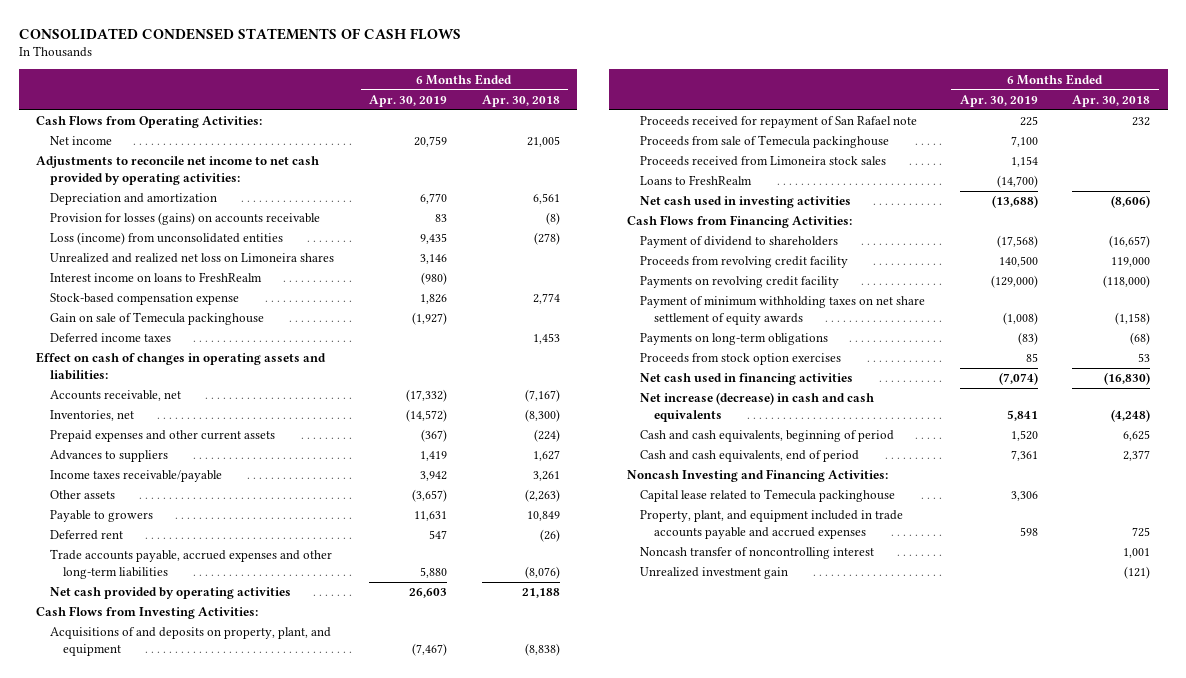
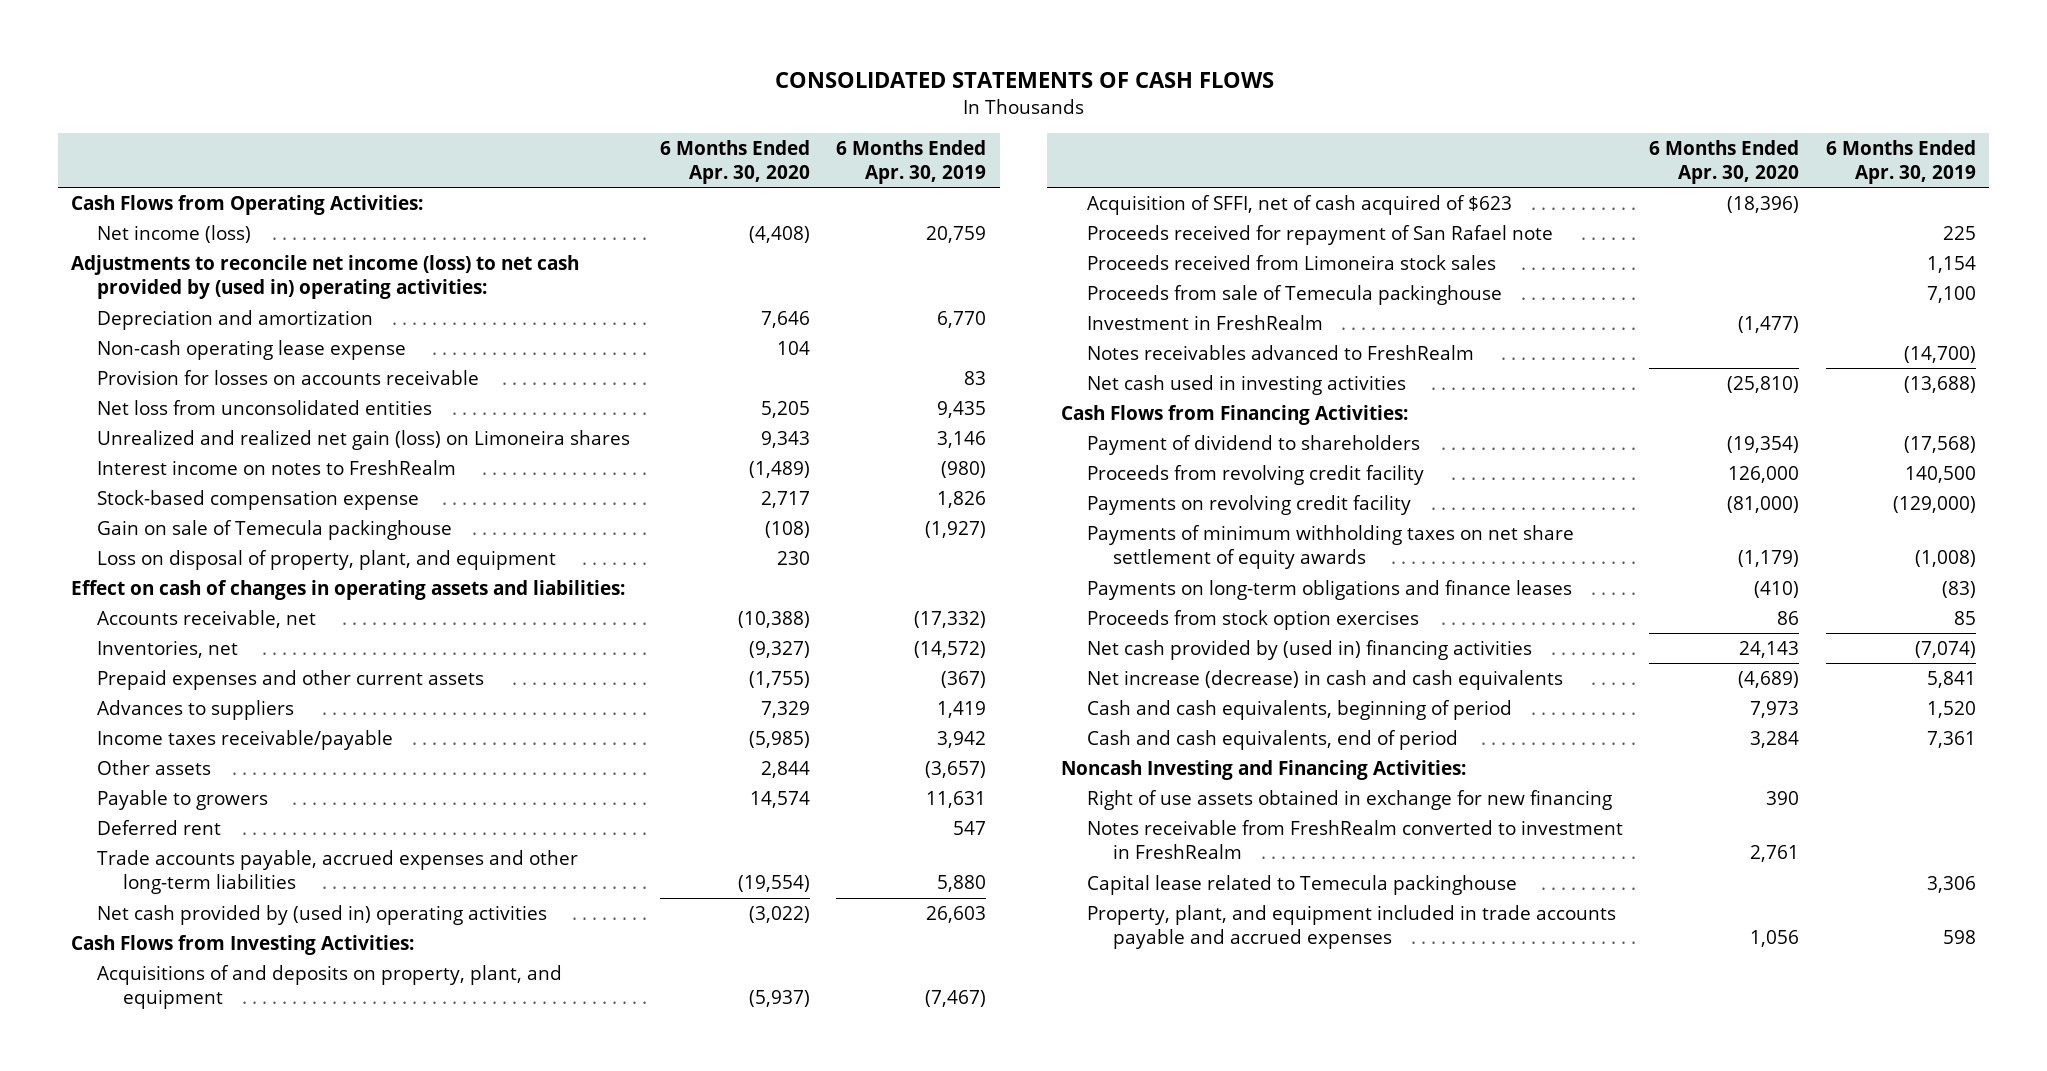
[18,27,461,40] CONSOLIDATED CONDENSED STATEMENTS OF CASH FLOWS -> [774,71,1274,88] CONSOLIDATED STATEMENTS OF CASH FLOWS
[481,95,560,108] Apr. 30, 2018 -> none
none -> [659,139,810,185] 6 Months Ended Apr. 30, 2020
[49,136,112,146] Net income -> [97,224,252,243] Net income (loss)
[36,156,320,185] Adjustments to reconcile net income to net cash provided by operating activities: -> [71,254,580,300] Adjustments to reconcile net income (loss) to net cash provided by (used in) operating activities:
none -> [97,339,407,360] Non-cash operating lease expense
[49,212,320,226] Provision for losses (gains) on accounts receivable -> [97,369,480,385] Provision for losses on accounts receivable
[49,232,283,246] Loss (income) from unconsolidated entities -> [97,399,433,415] Net loss from unconsolidated entities
[49,253,334,264] Unrealized and realized net loss on Limoneira shares -> [97,429,631,450] Unrealized and realized net gain (loss) on Limoneira shares
[49,272,262,283] Interest income on loans to FreshRealm -> [97,459,457,475] Interest income on notes to FreshRealm
[49,333,171,344] Deferred income taxes -> none
none -> [97,549,557,570] Loss on disposal of property, plant, and equipment
[49,587,291,600] Net cash provided by operating activities -> [97,904,548,925] Net cash provided by (used in) operating activities
none -> [1086,194,1512,215] Acquisition of SFFI, net of cash acquired of $623
[640,135,890,149] Proceeds from sale of Temecula packinghouse -> [1086,284,1502,305] Proceeds from sale of Temecula packinghouse
none -> [1086,314,1323,330] Investment in FreshRealm
[640,175,753,186] Loans to FreshRealm -> [1086,344,1474,360] Notes receivables advanced to FreshRealm
[640,296,926,325] Payment of minimum withholding taxes on net share settlement of equity awards -> [1086,524,1574,570] Payments of minimum withholding taxes on net share settlement of equity awards
[640,333,829,346] Payments on long-term obligations -> [1086,579,1572,600] Payments on long-term obligations and finance leases
[640,373,854,386] Net cash used in financing activities -> [1086,639,1532,660] Net cash provided by (used in) financing activities
none -> [1086,789,1612,810] Right of use assets obtained in exchange for new financing
none -> [1086,819,1623,860] Notes receivable from FreshRealm converted to investment in FreshRealm
[640,547,875,560] Noncash transfer of noncontrolling interest -> none
[640,567,789,580] Unrealized investment gain -> none

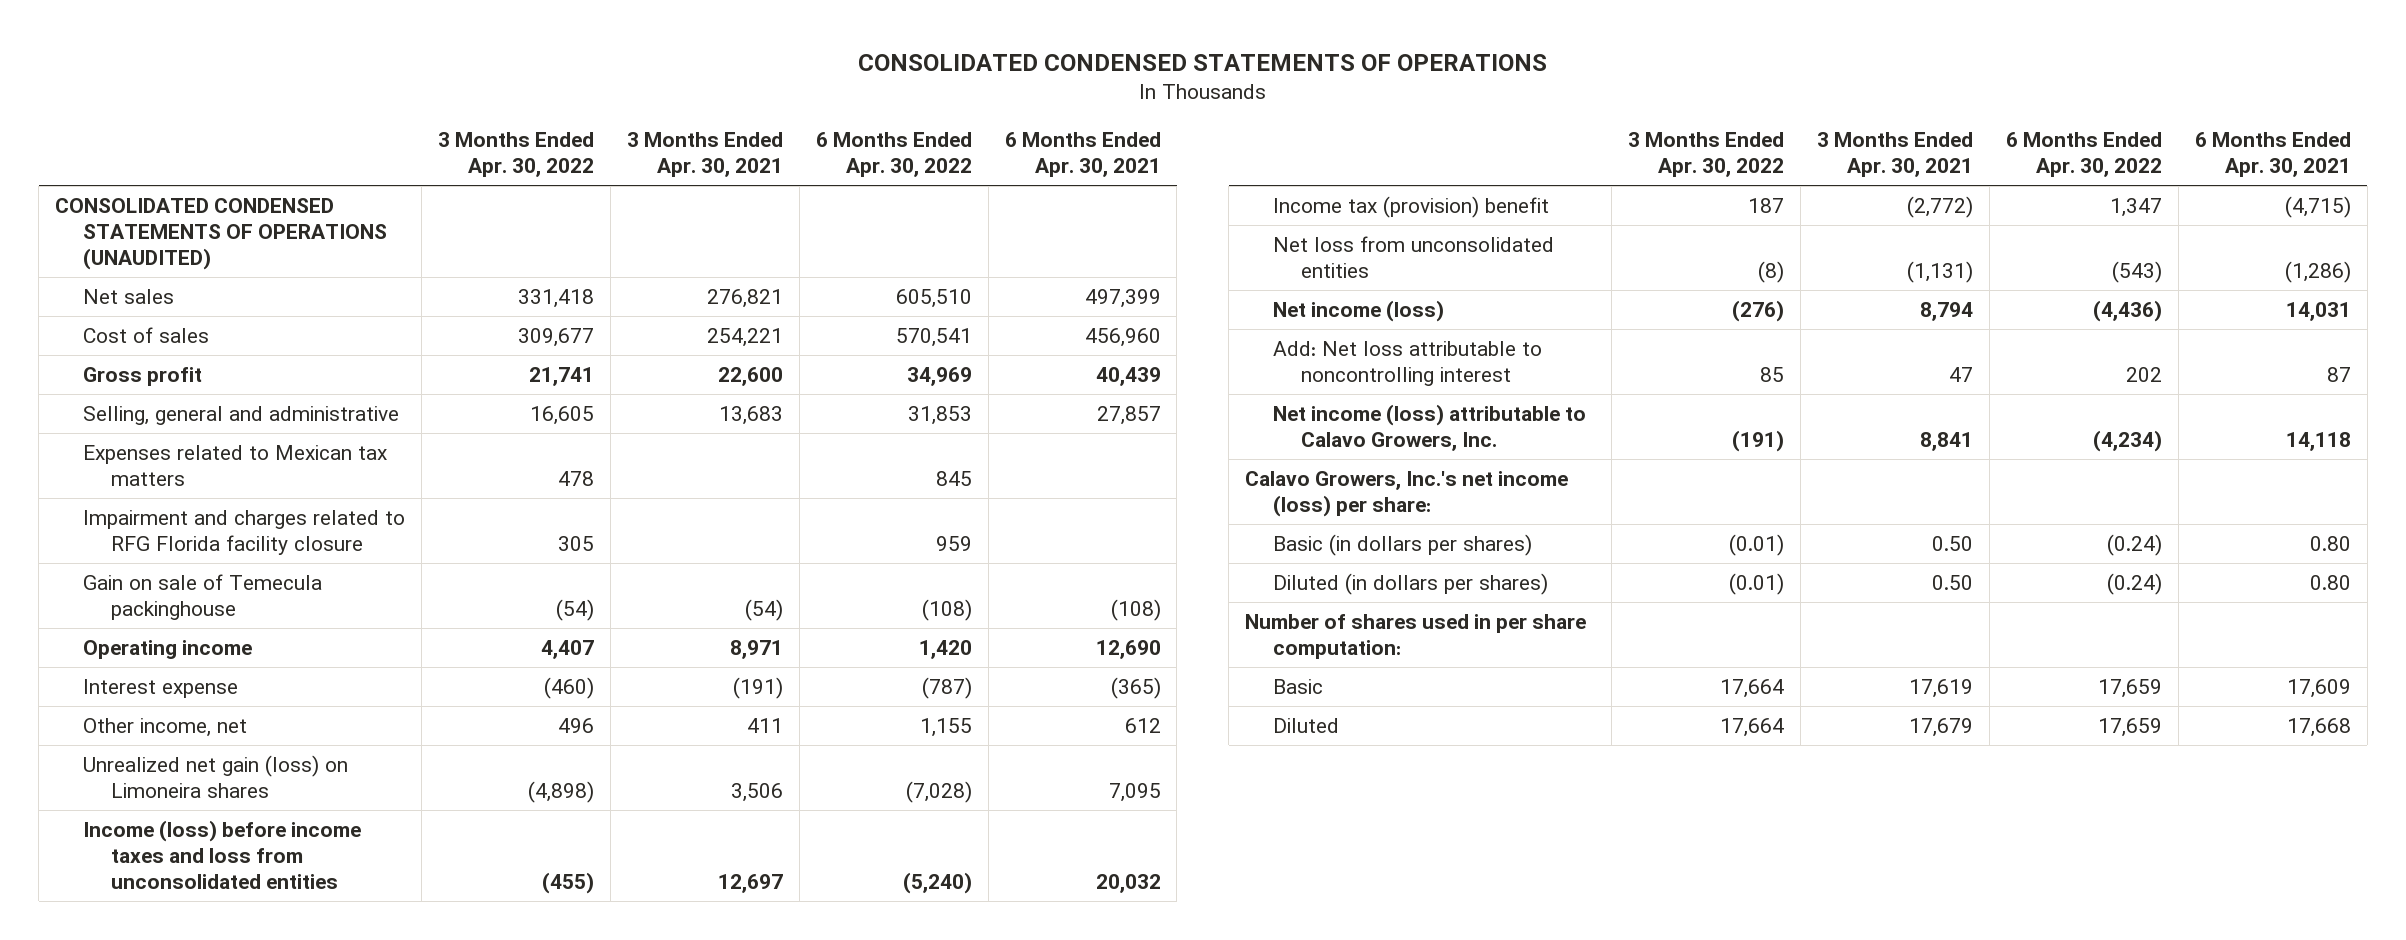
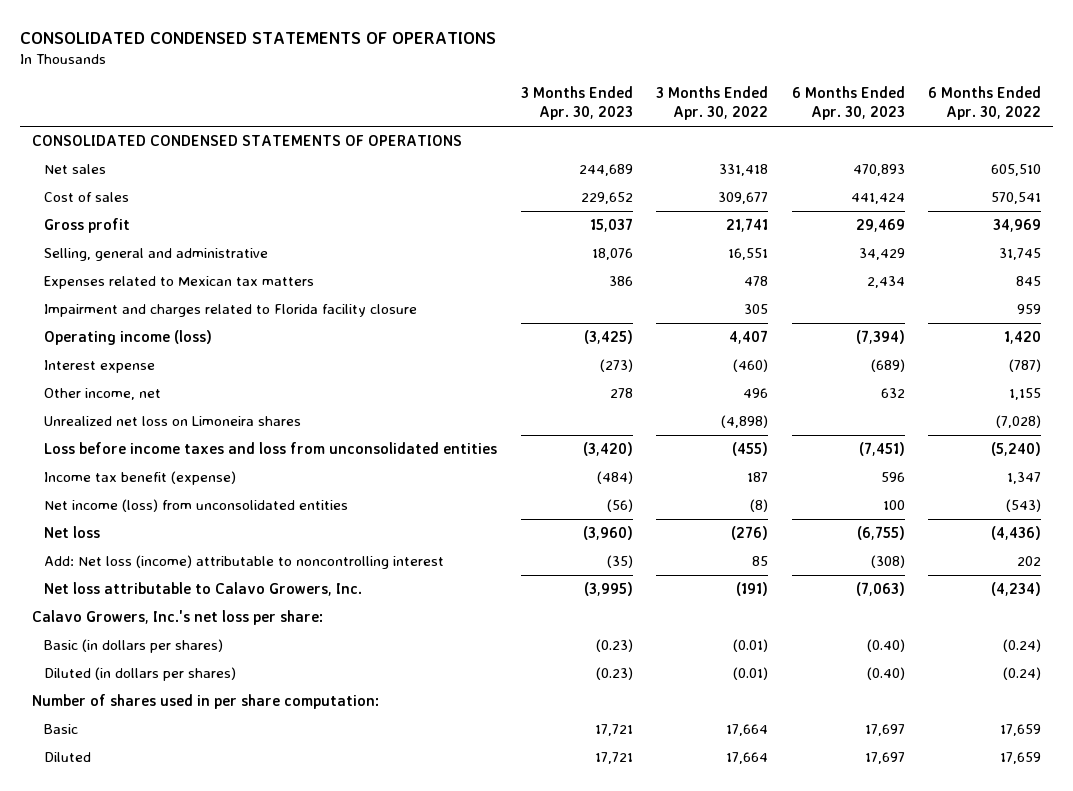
[626,131,783,177] 3 Months Ended Apr. 30, 2021 -> none
[1004,131,1161,177] 6 Months Ended Apr. 30, 2021 -> none
none -> [520,86,633,121] 3 Months Ended Apr. 30, 2023
none -> [791,86,905,121] 6 Months Ended Apr. 30, 2023
[55,197,388,271] CONSOLIDATED CONDENSED STATEMENTS OF OPERATIONS (UNAUDITED) -> [31,134,462,146] CONSOLIDATED CONDENSED STATEMENTS OF OPERATIONS
[530,405,595,425] 16,605 -> [728,247,769,260] 16,551
[907,405,972,425] 31,853 -> [999,247,1042,260] 31,745
[83,573,323,621] Gain on sale of Temecula packinghouse -> none
[83,509,406,556] Impairment and charges related to RFG Florida facility closure -> [44,303,418,317] Impairment and charges related to Florida facility closure
[83,639,253,659] Operating income -> [44,329,213,345] Operating income (loss)
[83,754,349,799] Unrealized net gain (loss) on Limoneira shares -> [44,415,302,426] Unrealized net loss on Limoneira shares
[83,819,362,890] Income (loss) before income taxes and loss from unconsolidated entities -> [44,441,498,454] Loss before income taxes and loss from unconsolidated entities
[1273,195,1550,218] Income tax (provision) benefit -> [44,470,237,485] Income tax benefit (expense)
[1273,235,1555,279] Net loss from unconsolidated entities -> [44,498,349,512] Net income (loss) from unconsolidated entities
[1273,299,1445,322] Net income (loss) -> [44,525,101,538] Net loss
[1273,340,1543,387] Add: Net loss attributable to noncontrolling interest -> [44,554,445,569] Add: Net loss (income) attributable to noncontrolling interest
[1273,403,1587,452] Net income (loss) attributable to Calavo Growers, Inc. -> [44,581,363,596] Net loss attributable to Calavo Growers, Inc.
[1245,470,1569,518] Calavo Growers, Inc.'s net income (loss) per share: -> [31,609,323,625] Calavo Growers, Inc.'s net loss per share:

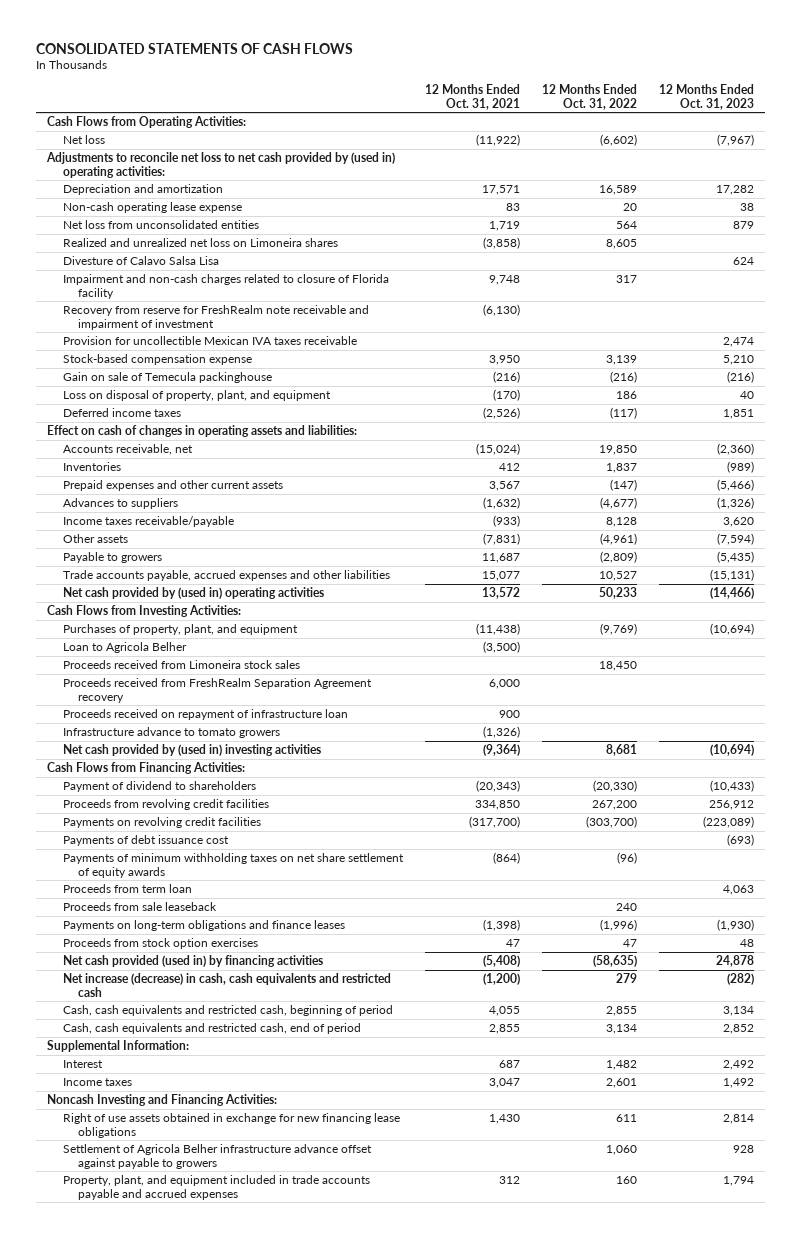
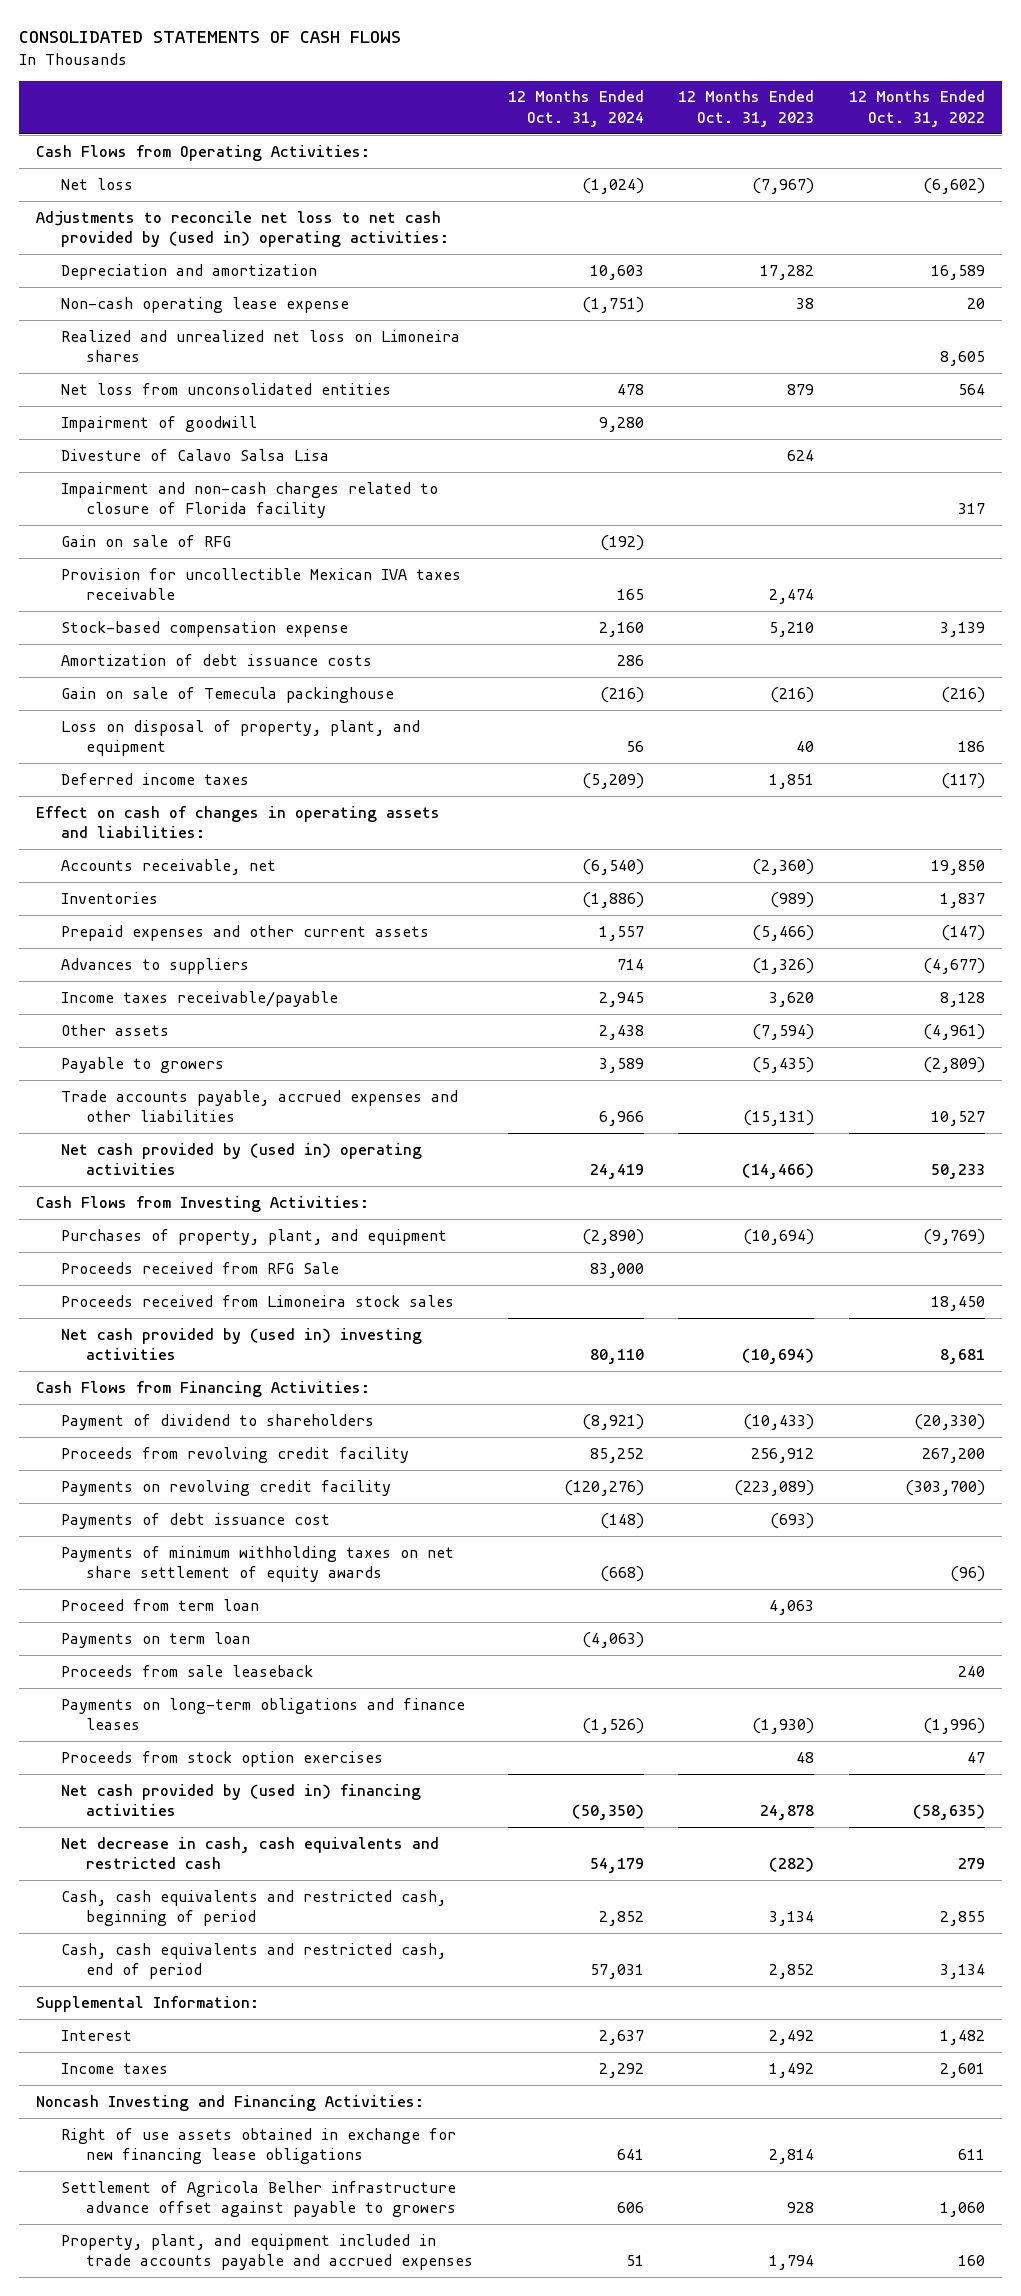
[424,84,520,110] 12 Months Ended Oct. 31, 2021 -> none
none -> [507,90,644,127] 12 Months Ended Oct. 31, 2024
[62,220,259,230] Net loss from unconsolidated entities -> [61,382,392,395] Net loss from unconsolidated entities
none -> [61,415,258,432] Impairment of goodwill
[62,305,369,330] Recovery from reserve for FreshRealm note receivable and impairment of investment -> none
none -> [61,534,232,547] Gain on sale of RFG
none -> [61,653,373,666] Amortization of debt issuance costs
[62,642,187,654] Loan to Agricola Belher -> none
none -> [61,1261,340,1274] Proceeds received from RFG Sale
[62,678,372,703] Proceeds received from FreshRealm Separation Agreement recovery -> none
[62,709,348,721] Proceeds received on repayment of infrastructure loan -> none
[62,727,280,739] Infrastructure advance to tomato growers -> none
[62,799,269,811] Proceeds from revolving credit facilities -> [61,1446,410,1463] Proceeds from revolving credit facility
[62,817,261,829] Payments on revolving credit facilities -> [61,1479,392,1496] Payments on revolving credit facility
[62,884,192,894] Proceeds from term loan -> [61,1598,260,1611] Proceed from term loan
none -> [61,1631,251,1648] Payments on term loan
[62,955,323,968] Net cash provided (used in) by financing activities -> [61,1783,422,1817] Net cash provided by (used in) financing activities
[62,973,391,997] Net increase (decrease) in cash, cash equivalents and restricted cash -> [61,1836,440,1870] Net decrease in cash, cash equivalents and restricted cash

